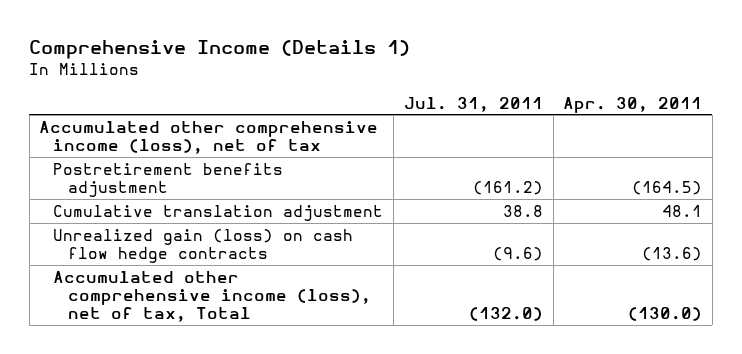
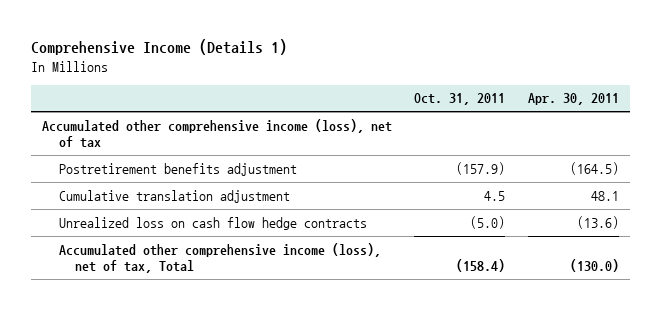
[403,96,543,112] Jul. 31, 2011 -> none
none -> [414,93,506,106] Oct. 31, 2011
[53,228,354,264] Unrealized gain (loss) on cash flow hedge contracts -> [58,216,367,230] Unrealized loss on cash flow hedge contracts

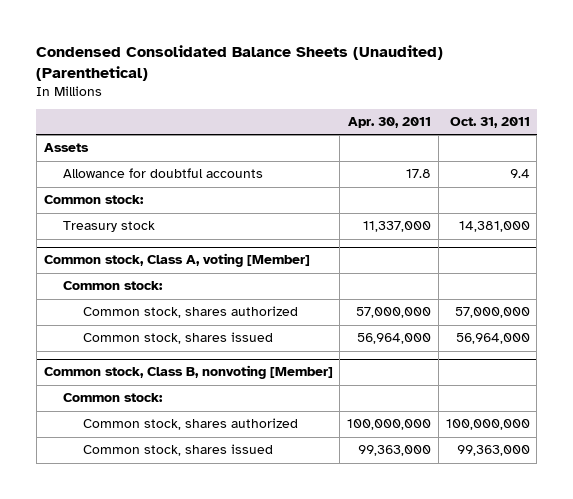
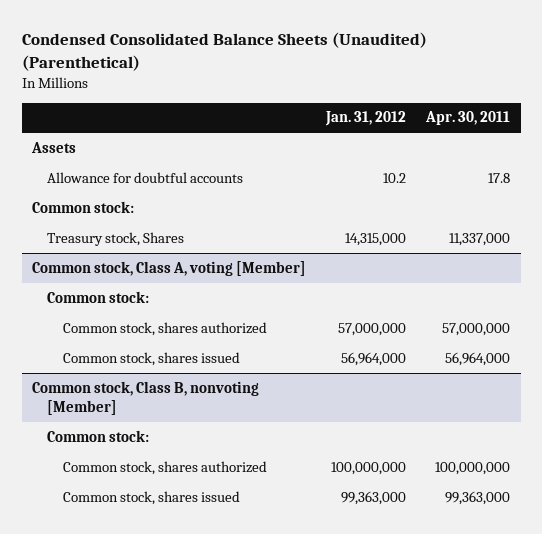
[449,117,530,129] Oct. 31, 2011 -> none
none -> [325,111,407,127] Jan. 31, 2012
[63,221,156,233] Treasury stock -> [47,231,185,246] Treasury stock, Shares

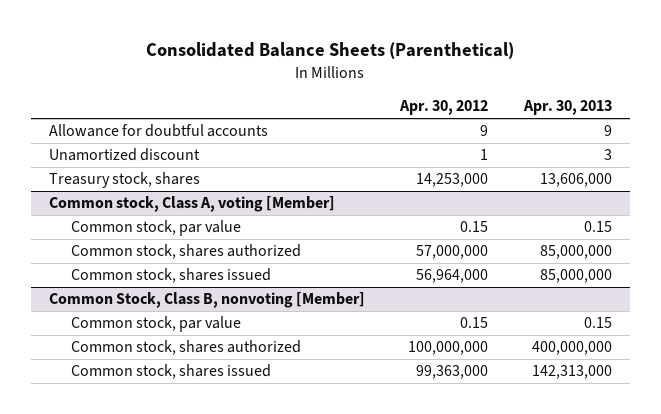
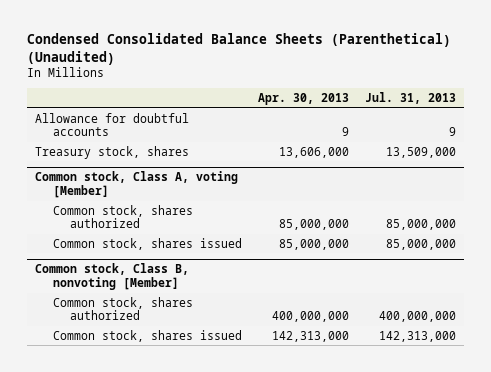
[146,42,515,60] Consolidated Balance Sheets (Parenthetical) -> [26,33,451,65] Condensed Consolidated Balance Sheets (Parenthetical) (Unaudited)
[399,100,489,116] Apr. 30, 2012 -> none
none -> [364,91,456,104] Jul. 31, 2013
[48,148,200,162] Unamortized discount -> none
[71,220,242,237] Common stock, par value -> none
[71,316,242,333] Common stock, par value -> none
[48,292,365,309] Common Stock, Class B, nonvoting [Member] -> [34,263,189,291] Common stock, Class B, nonvoting [Member]

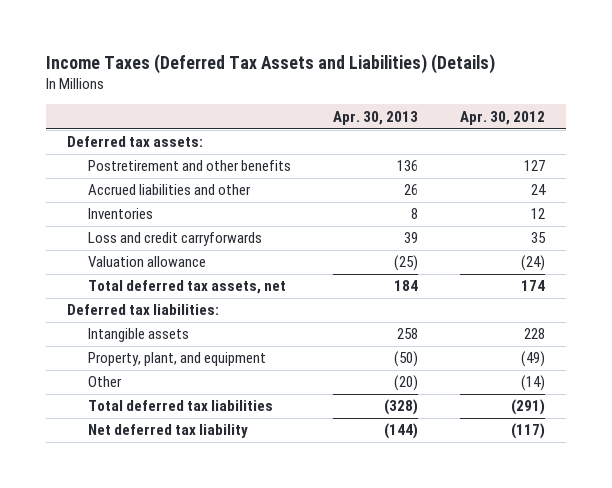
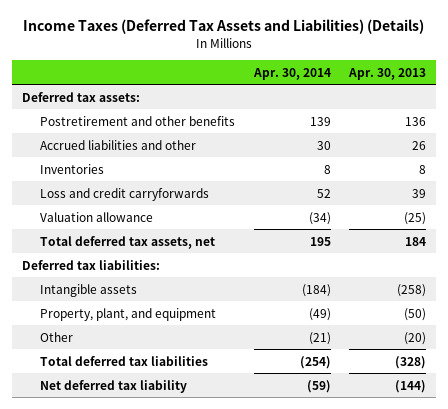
[459,110,545,125] Apr. 30, 2012 -> none
none -> [252,67,331,80] Apr. 30, 2014
[396,328,418,340] 258 -> [397,283,427,297] (258)

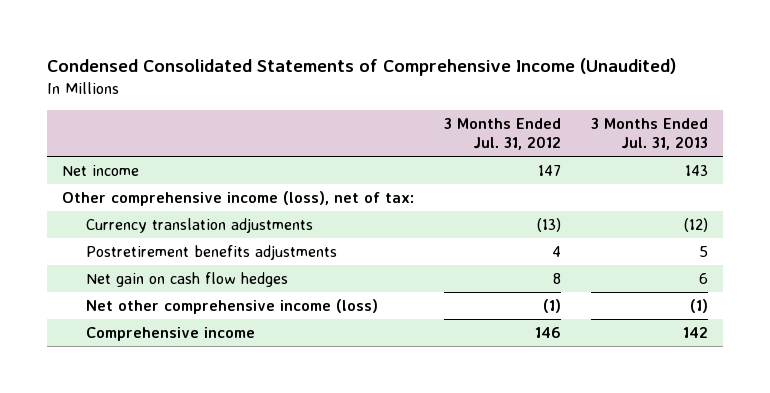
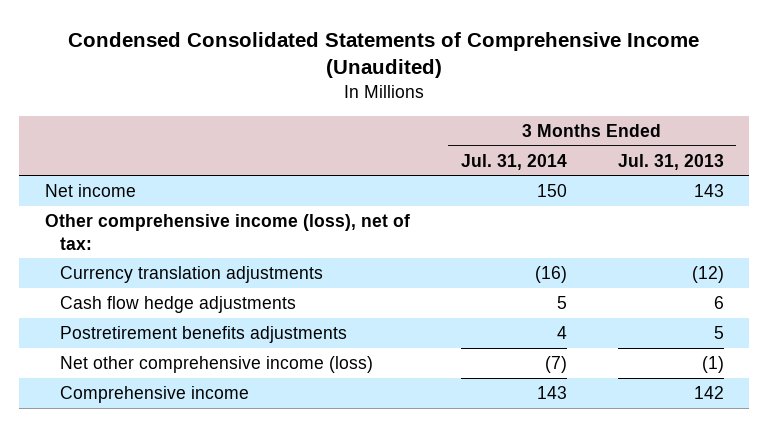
[444,118,562,151] 3 Months Ended Jul. 31, 2012 -> none
none -> [460,153,567,170] Jul. 31, 2014
none -> [60,295,297,313] Cash flow hedge adjustments
[86,272,289,288] Net gain on cash flow hedges -> none

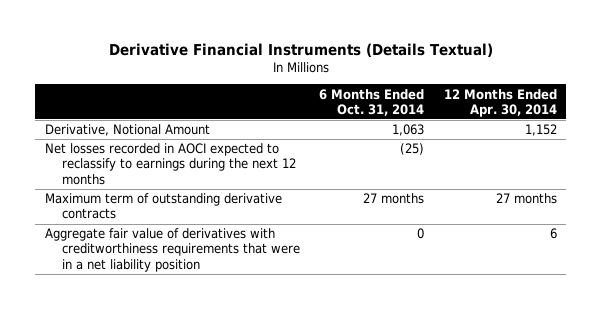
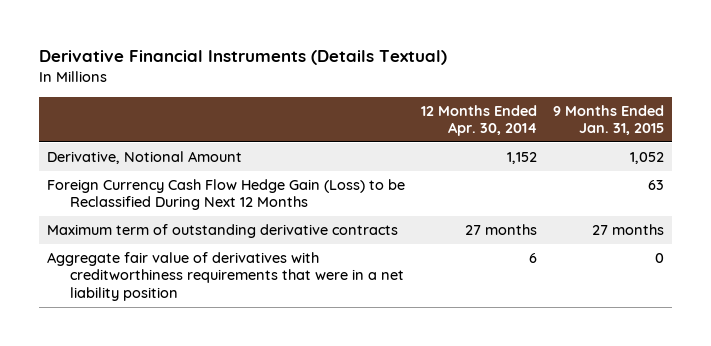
[319,88,425,116] 6 Months Ended Oct. 31, 2014 -> none
none -> [553,104,665,136] 9 Months Ended Jan. 31, 2015
[44,143,297,185] Net losses recorded in AOCI expected to reclassify to earnings during the next 12 months -> [47,179,406,211] Foreign Currency Cash Flow Hedge Gain (Loss) to be Reclassified During Next 12 Months

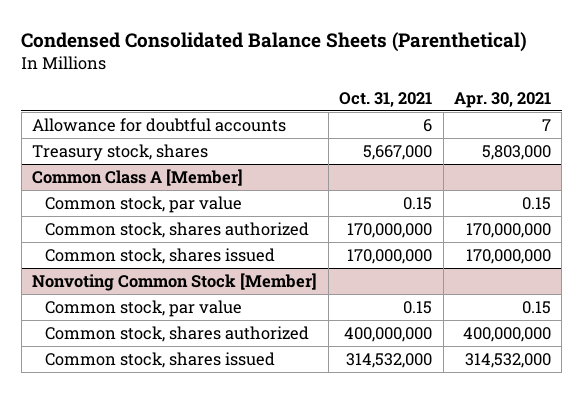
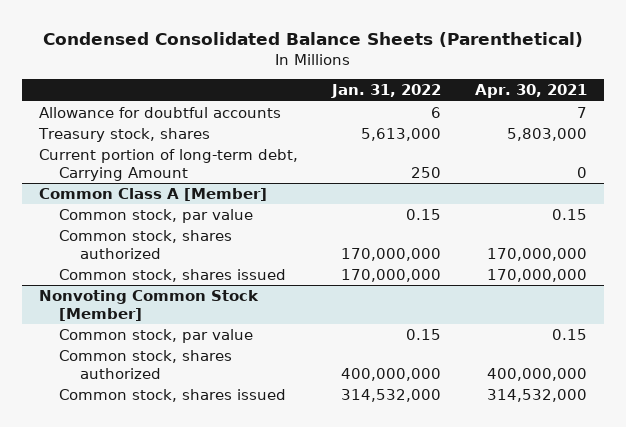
[339,91,433,107] Oct. 31, 2021 -> none
none -> [330,84,441,99] Jan. 31, 2022
none -> [38,148,298,181] Current portion of long-term debt, Carrying Amount

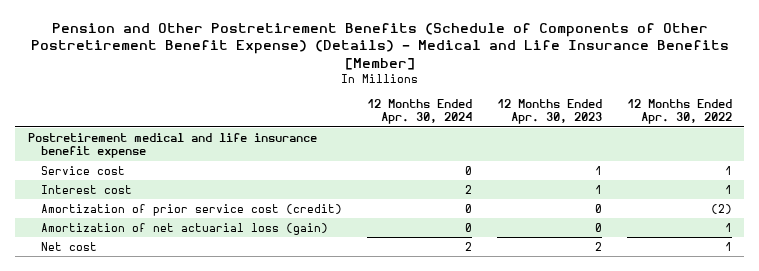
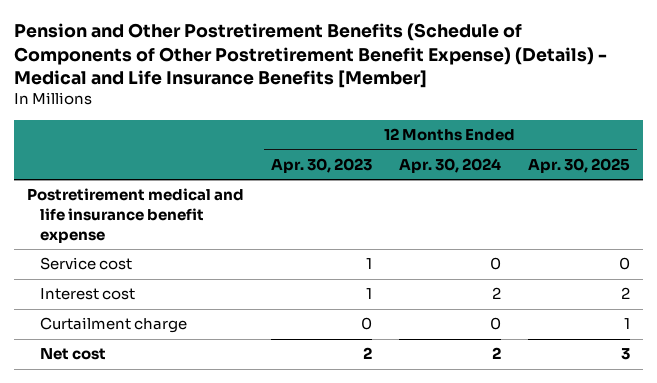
[626,98,732,125] 12 Months Ended Apr. 30, 2022 -> none
none -> [527,158,630,174] Apr. 30, 2025
[41,203,343,216] Amortization of prior service cost (credit) -> none
[41,222,329,235] Amortization of net actuarial loss (gain) -> none
none -> [39,317,187,334] Curtailment charge

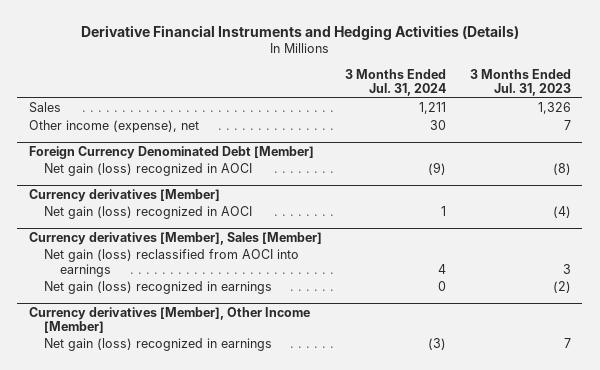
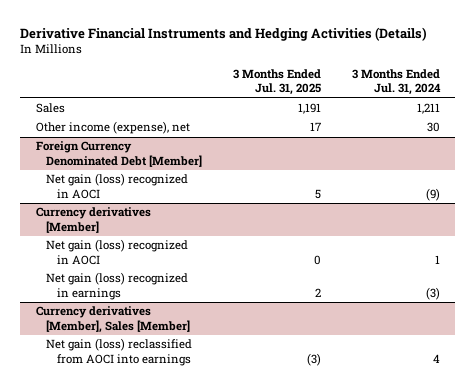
[469,68,571,97] 3 Months Ended Jul. 31, 2023 -> none
none -> [232,69,321,96] 3 Months Ended Jul. 31, 2025
none -> [46,272,189,300] Net gain (loss) recognized in earnings
[44,281,273,295] Net gain (loss) recognized in earnings -> none
[29,306,311,333] Currency derivatives [Member], Other Income [Member] -> none
[44,338,273,352] Net gain (loss) recognized in earnings -> none

